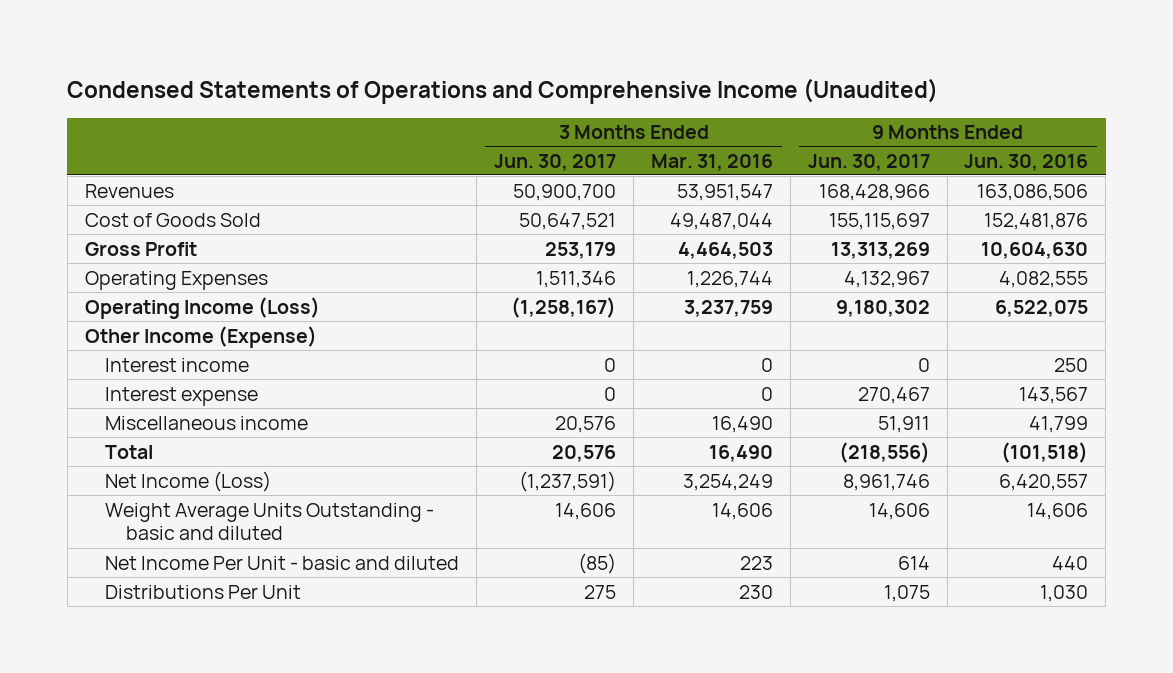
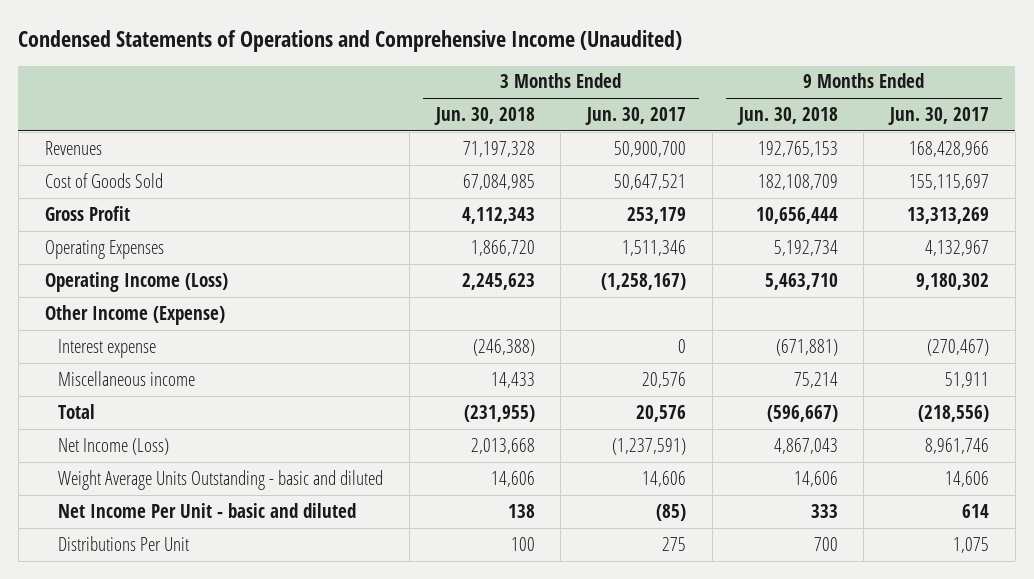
[650,153,773,171] Mar. 31, 2016 -> none
[964,153,1089,171] Jun. 30, 2016 -> none
none -> [433,106,535,125] Jun. 30, 2018
none -> [736,106,838,125] Jun. 30, 2018
[105,357,250,372] Interest income -> none
[857,386,930,404] 270,467 -> [927,338,990,356] (270,467)

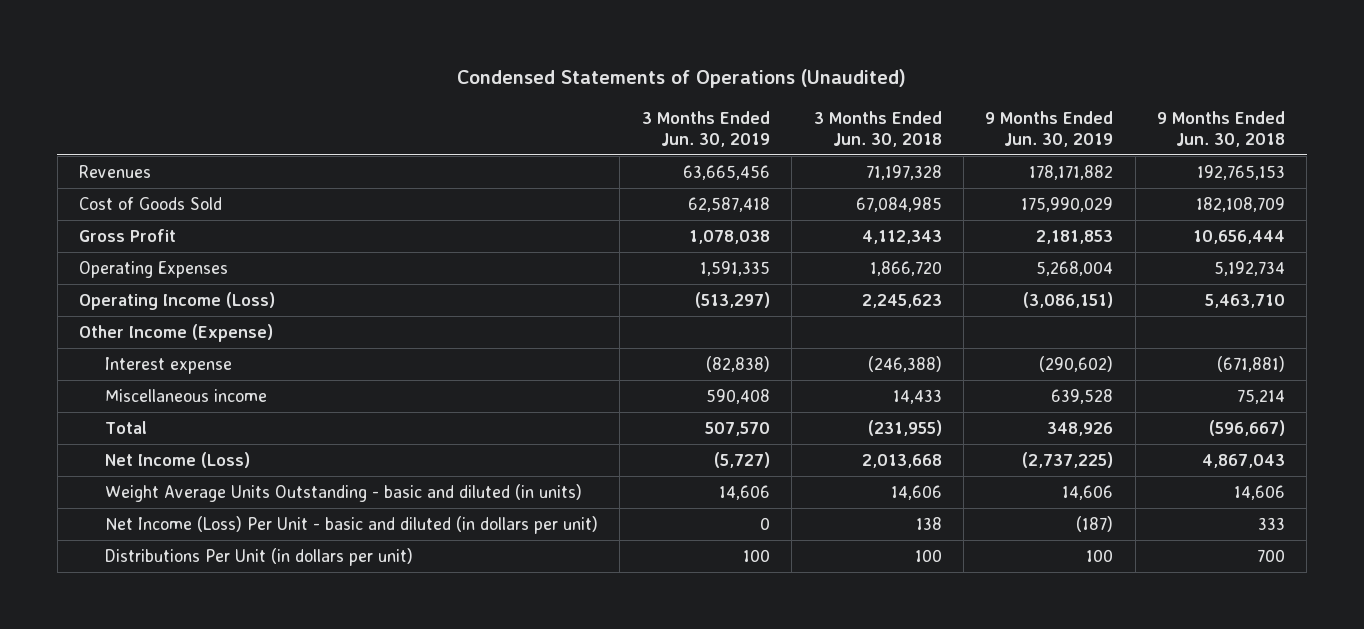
[18,30,683,53] Condensed Statements of Operations and Comprehensive Income (Unaudited) -> [457,69,907,89] Condensed Statements of Operations (Unaudited)
[585,106,687,125] Jun. 30, 2017 -> none
[888,106,990,125] Jun. 30, 2017 -> none
none -> [641,110,770,147] 3 Months Ended Jun. 30, 2019
none -> [985,110,1114,147] 9 Months Ended Jun. 30, 2019
[58,469,384,490] Weight Average Units Outstanding - basic and diluted -> [105,483,583,502] Weight Average Units Outstanding - basic and diluted (in units)
[58,502,357,518] Net Income Per Unit - basic and diluted -> [105,515,599,534] Net Income (Loss) Per Unit - basic and diluted (in dollars per unit)
[58,535,190,551] Distributions Per Unit -> [105,547,414,566] Distributions Per Unit (in dollars per unit)

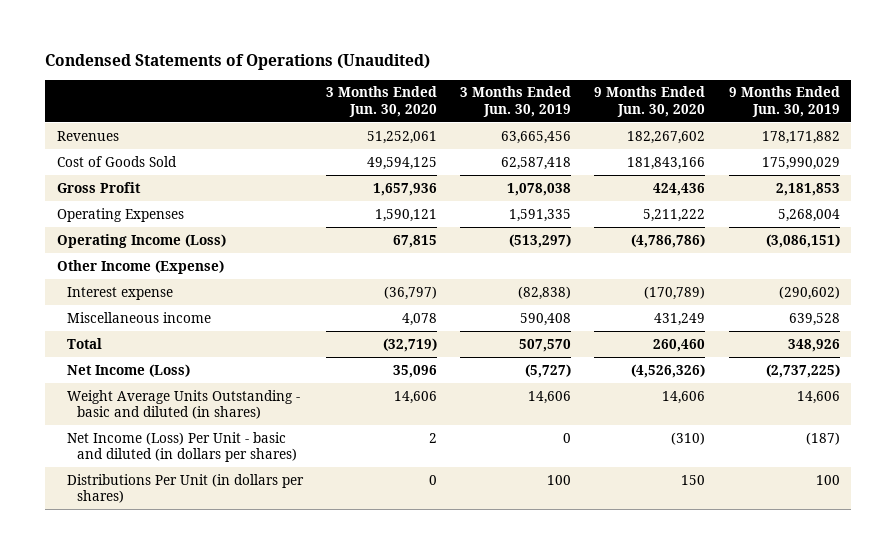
[813,110,942,147] 3 Months Ended Jun. 30, 2018 -> none
[1157,110,1286,147] 9 Months Ended Jun. 30, 2018 -> none
none -> [325,86,437,117] 3 Months Ended Jun. 30, 2020
none -> [594,86,706,117] 9 Months Ended Jun. 30, 2020
[105,483,583,502] Weight Average Units Outstanding - basic and diluted (in units) -> [66,389,300,420] Weight Average Units Outstanding - basic and diluted (in shares)
[105,515,599,534] Net Income (Loss) Per Unit - basic and diluted (in dollars per unit) -> [66,431,297,463] Net Income (Loss) Per Unit - basic and diluted (in dollars per shares)
[105,547,414,566] Distributions Per Unit (in dollars per unit) -> [66,473,304,504] Distributions Per Unit (in dollars per shares)

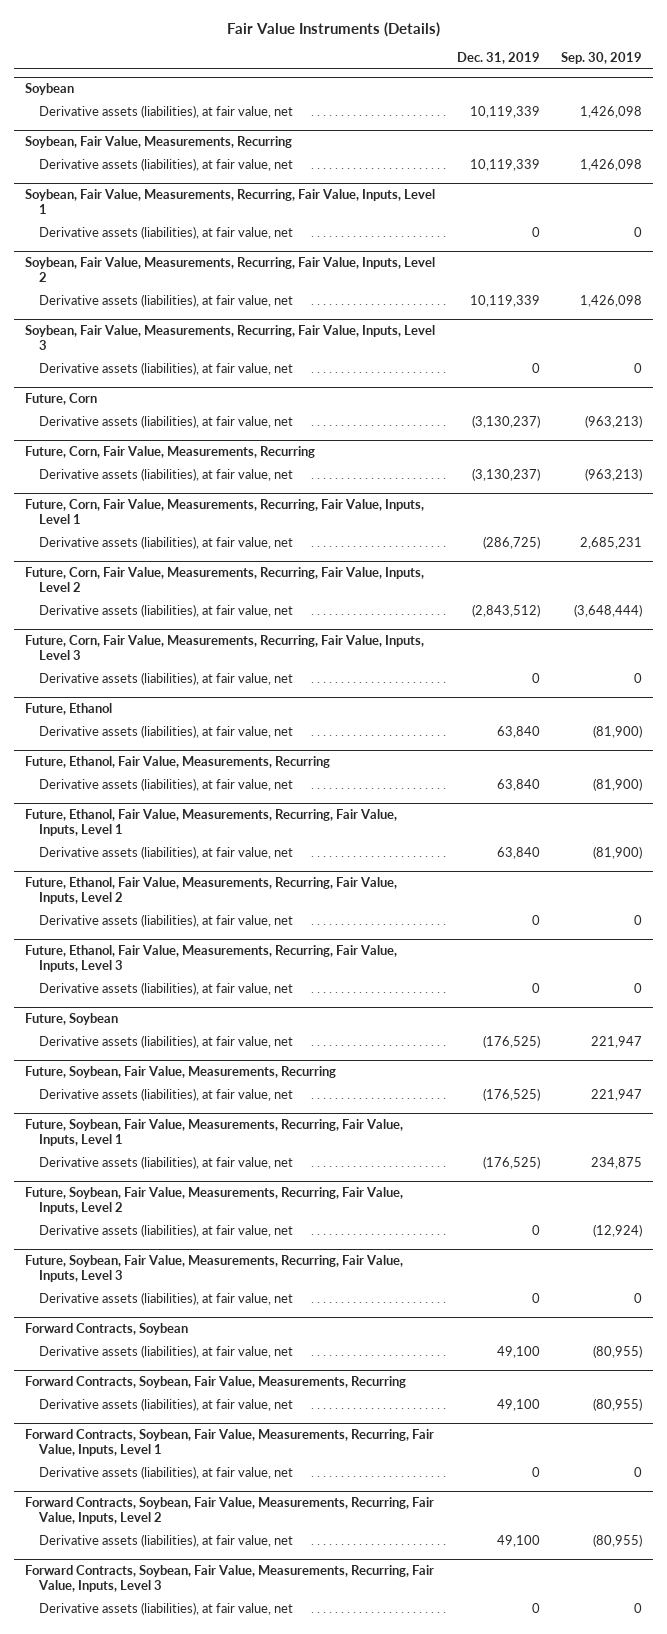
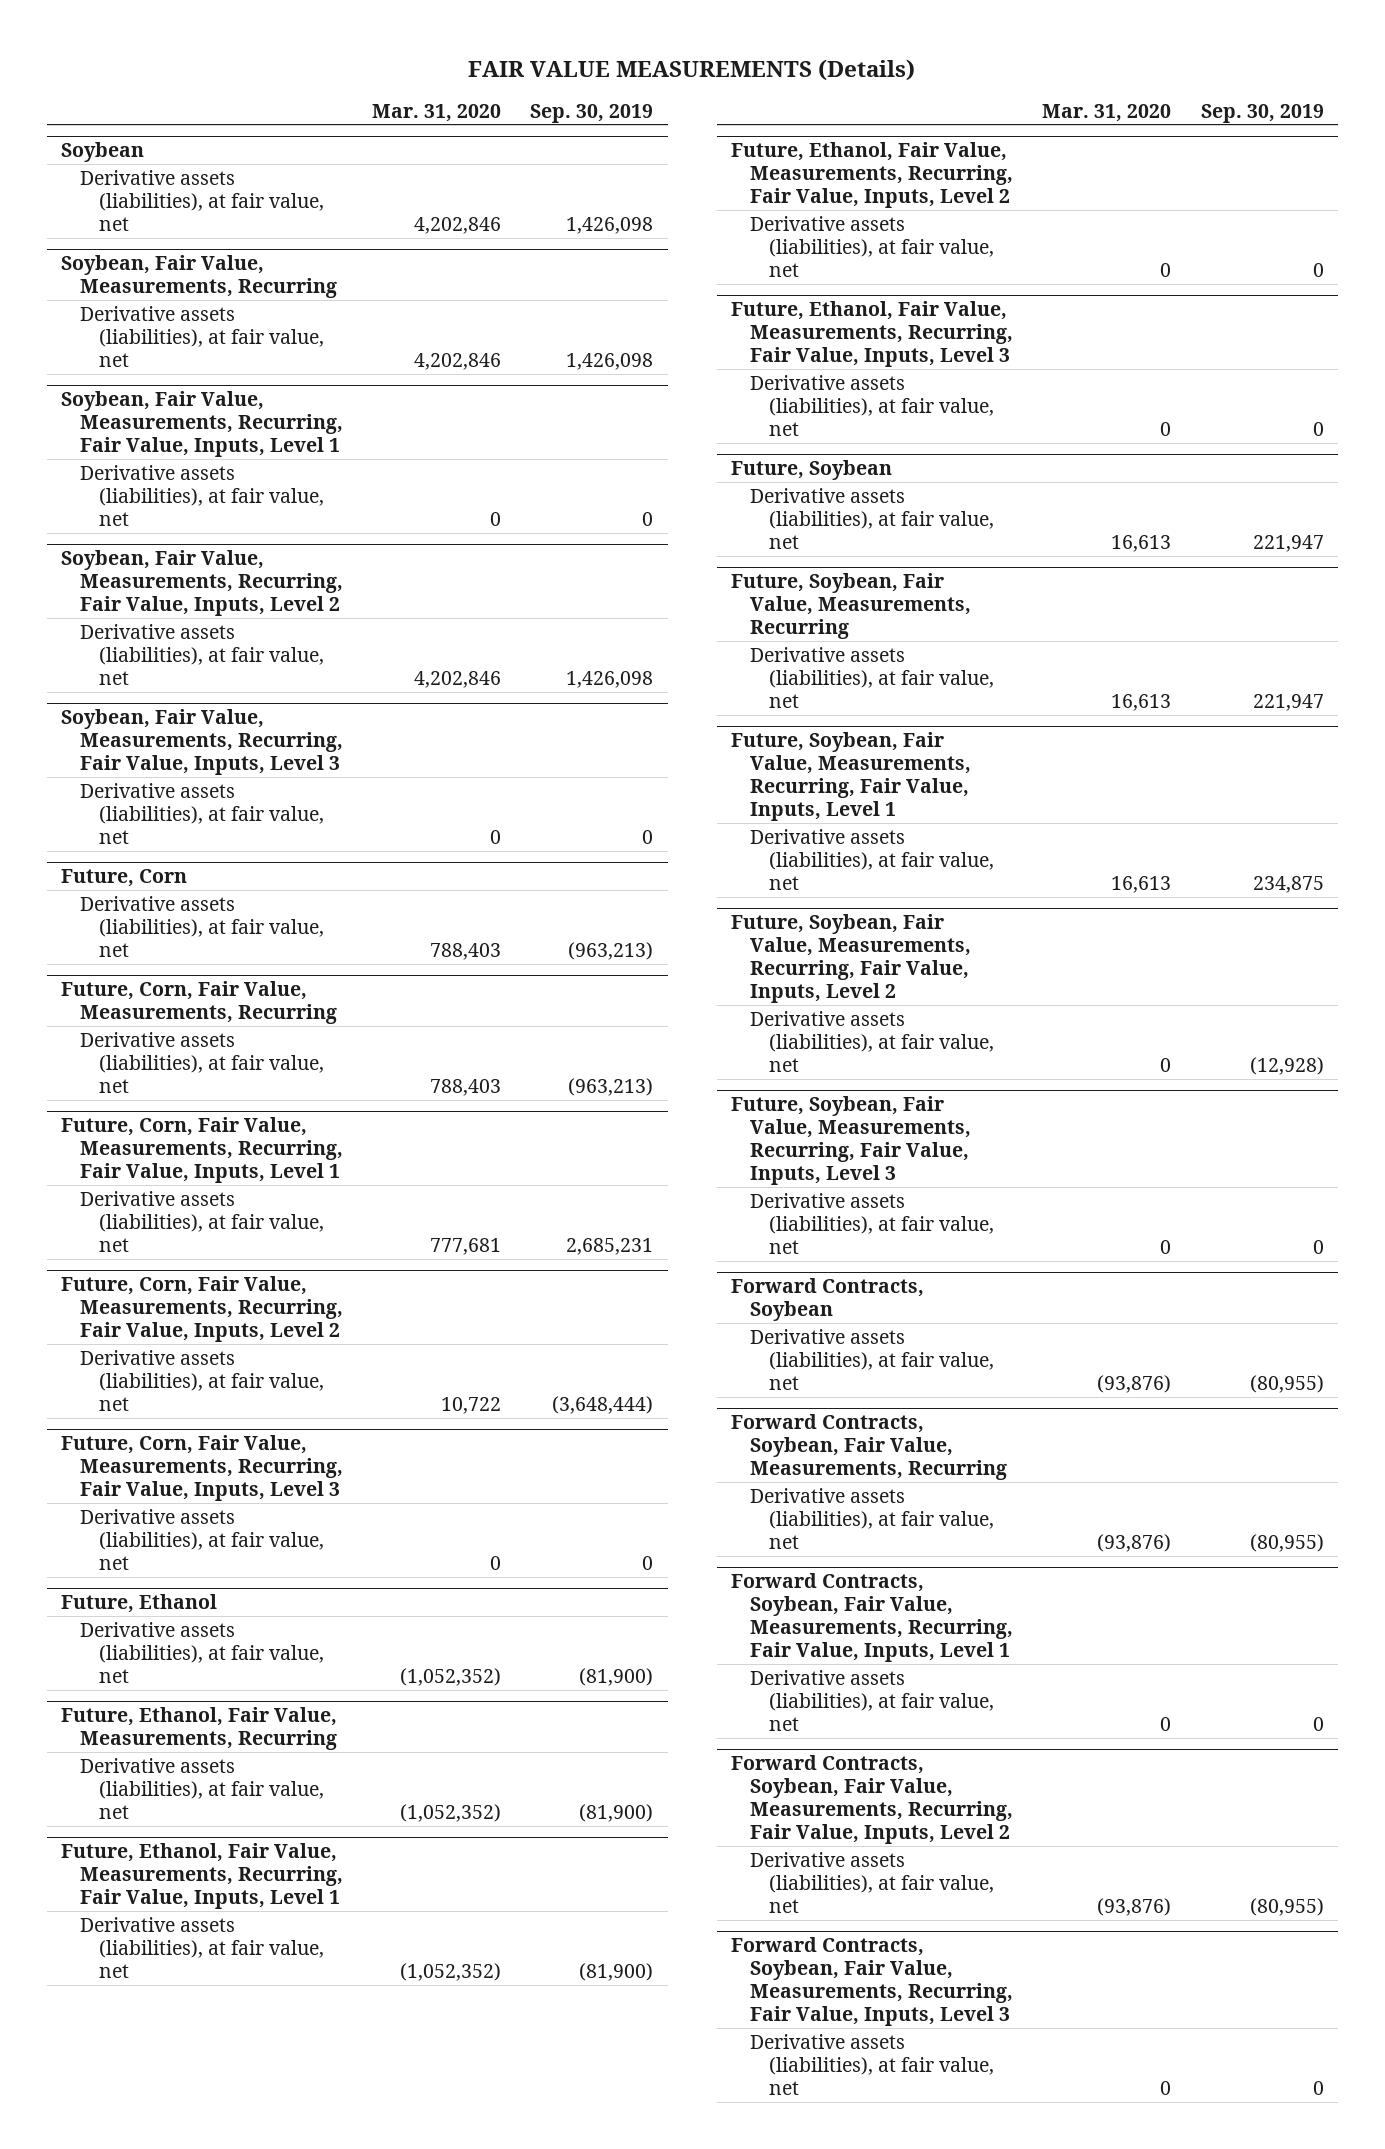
[226,21,440,37] Fair Value Instruments (Details) -> [468,59,916,82] FAIR VALUE MEASUREMENTS (Details)
[456,52,540,65] Dec. 31, 2019 -> none
none -> [372,103,502,122] Mar. 31, 2020
[593,1223,643,1237] (12,924) -> [1249,1056,1324,1075] (12,928)

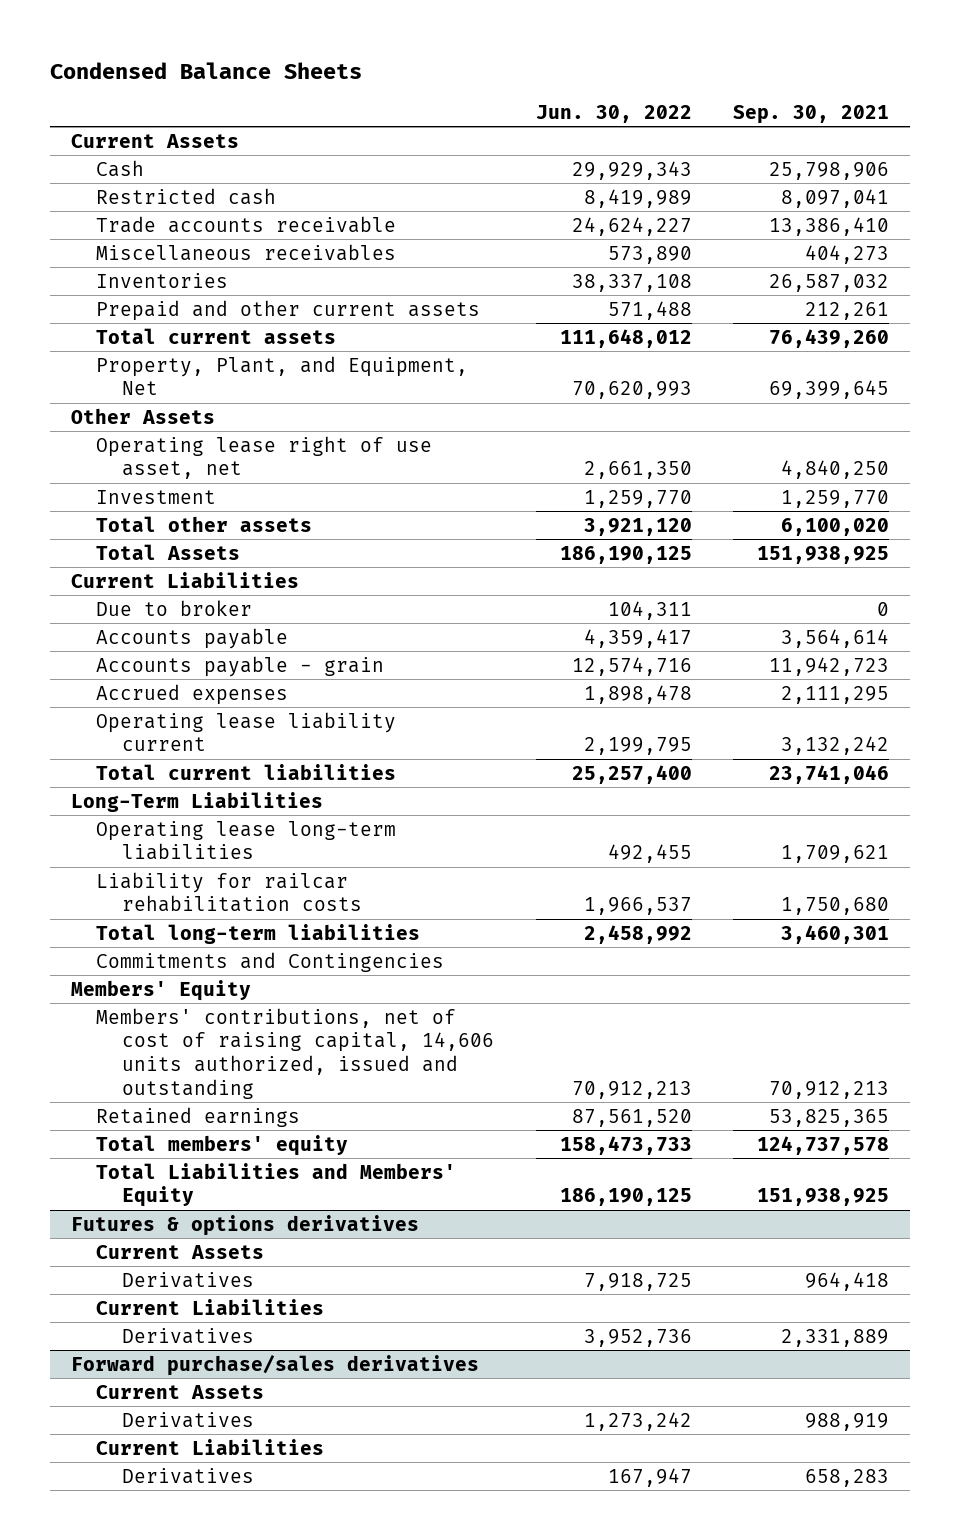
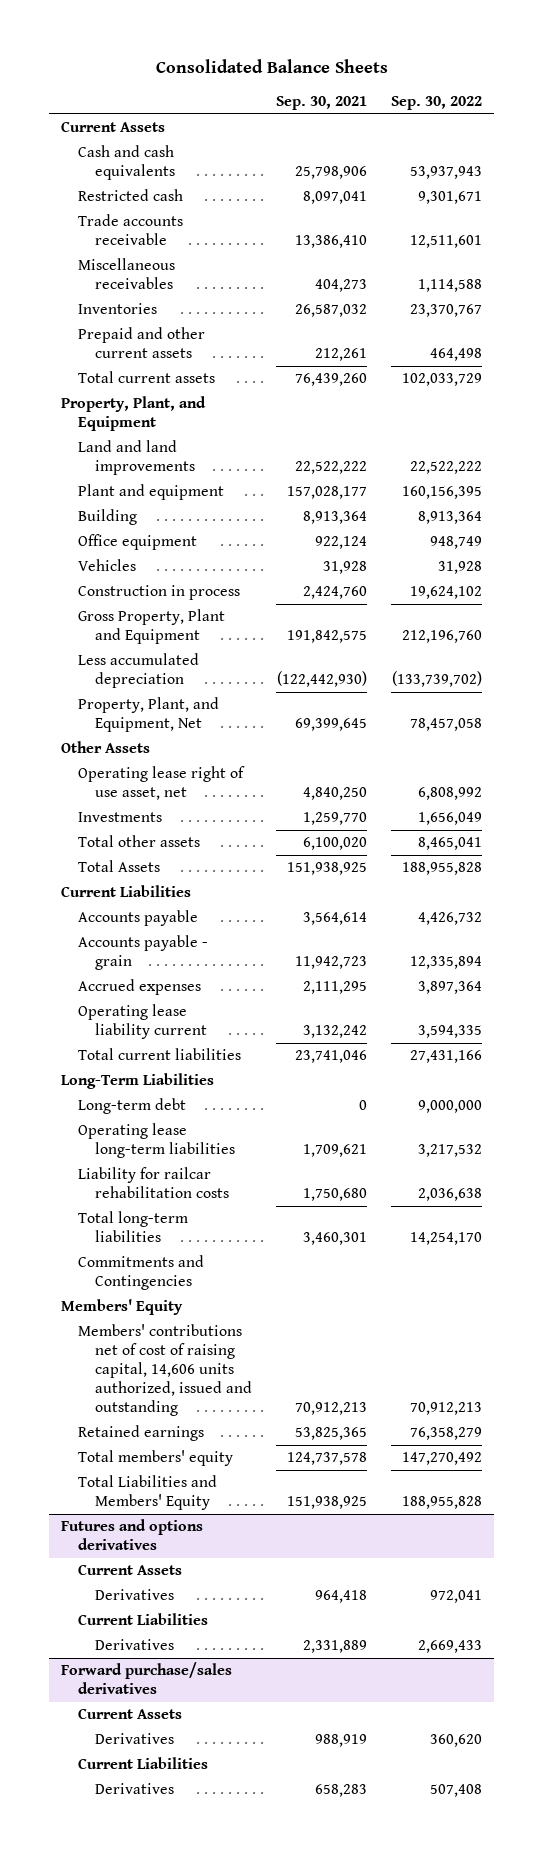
[49,62,362,80] Condensed Balance Sheets -> [155,59,388,74] Consolidated Balance Sheets
[535,104,692,123] Jun. 30, 2022 -> none
none -> [391,96,483,111] Sep. 30, 2022
[96,159,145,177] Cash -> [78,145,176,181] Cash and cash equivalents
none -> [61,396,207,432] Property, Plant, and Equipment
none -> [78,440,196,476] Land and land improvements
none -> [78,484,225,501] Plant and equipment
none -> [78,509,138,526] Building
none -> [78,534,198,551] Office equipment
none -> [78,559,137,572] Vehicles
none -> [78,585,241,601] Construction in process
none -> [78,609,226,645] Gross Property, Plant and Equipment
none -> [78,653,200,689] Less accumulated depreciation
[96,489,217,504] Investment -> [78,812,163,823] Investments
[96,599,253,616] Due to broker -> none
none -> [78,1098,187,1115] Long-term debt
[96,1007,495,1099] Members' contributions, net of cost of raising capital, 14,606 units authorized, issued and outstanding -> [78,1324,253,1417] Members' contributions net of cost of raising capital, 14,606 units authorized, issued and outstanding
[70,1214,419,1236] Futures & options derivatives -> [61,1519,204,1551] Futures and options derivatives

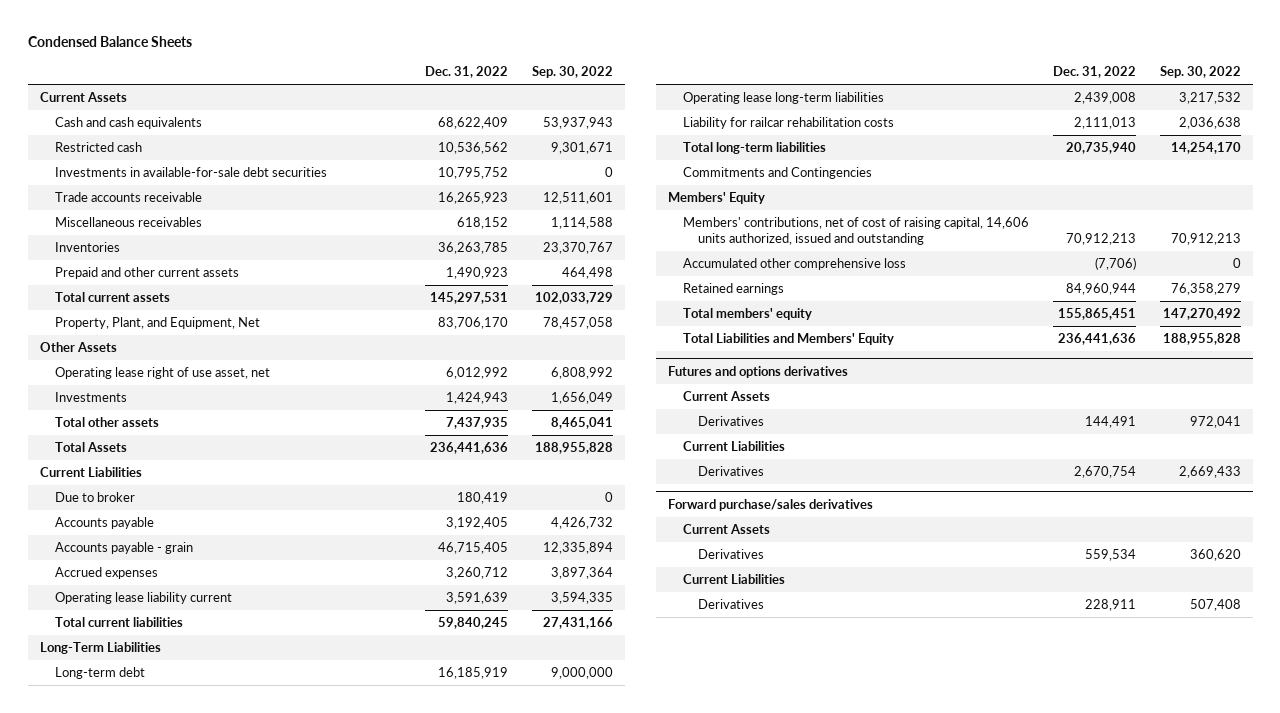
[155,59,388,74] Consolidated Balance Sheets -> [27,35,192,47] Condensed Balance Sheets
[276,96,368,111] Sep. 30, 2021 -> none
none -> [424,66,508,79] Dec. 31, 2022
none -> [54,166,327,177] Investments in available-for-sale debt securities
[61,396,207,432] Property, Plant, and Equipment -> none
[78,440,196,476] Land and land improvements -> none
[78,484,225,501] Plant and equipment -> none
[78,509,138,526] Building -> none
[78,534,198,551] Office equipment -> none
[78,559,137,572] Vehicles -> none
[78,585,241,601] Construction in process -> none
[78,609,226,645] Gross Property, Plant and Equipment -> none
[78,653,200,689] Less accumulated depreciation -> none
none -> [54,491,135,502] Due to broker
[78,1324,253,1417] Members' contributions net of cost of raising capital, 14,606 units authorized, issued and outstanding -> [682,216,1029,245] Members' contributions, net of cost of raising capital, 14,606 units authorized, issued and outstanding
none -> [682,257,906,270] Accumulated other comprehensive loss

